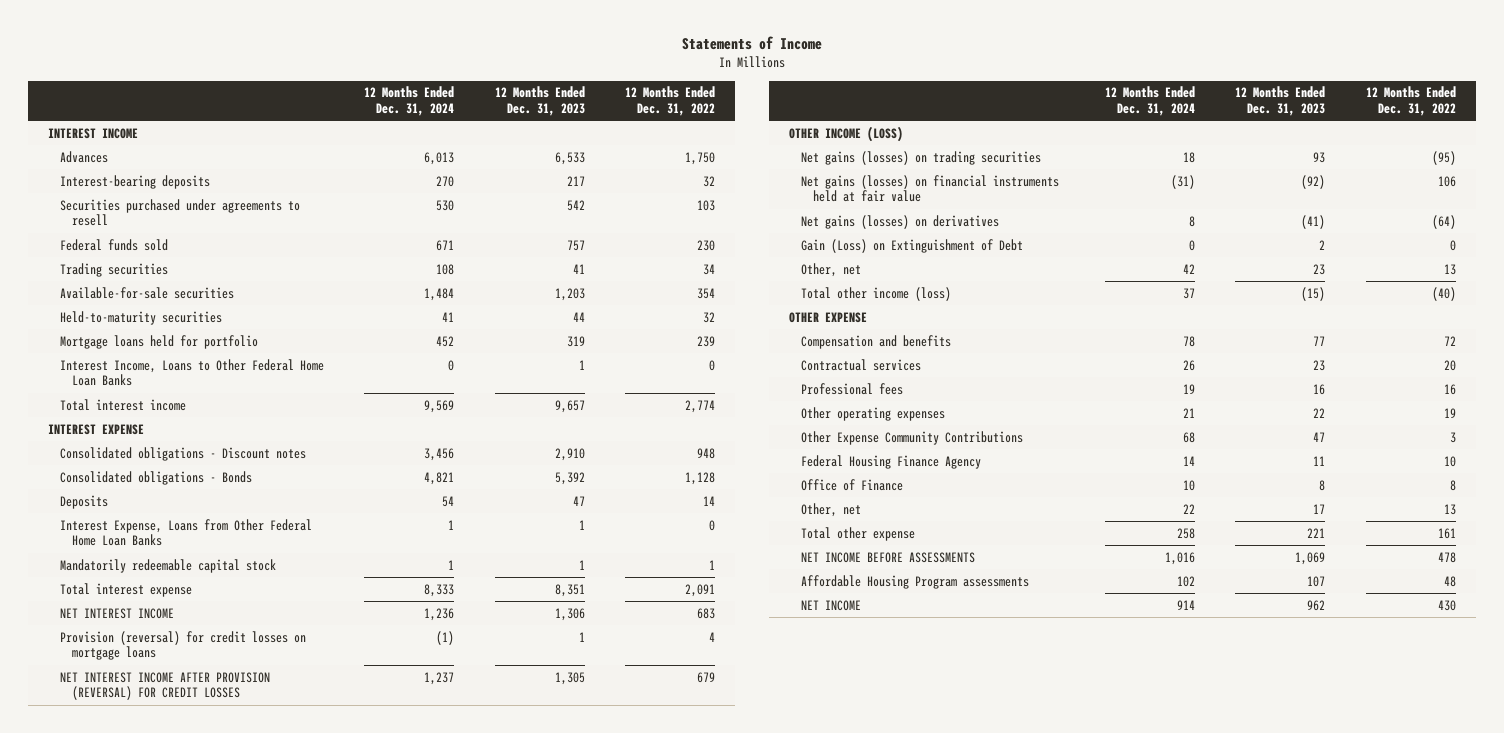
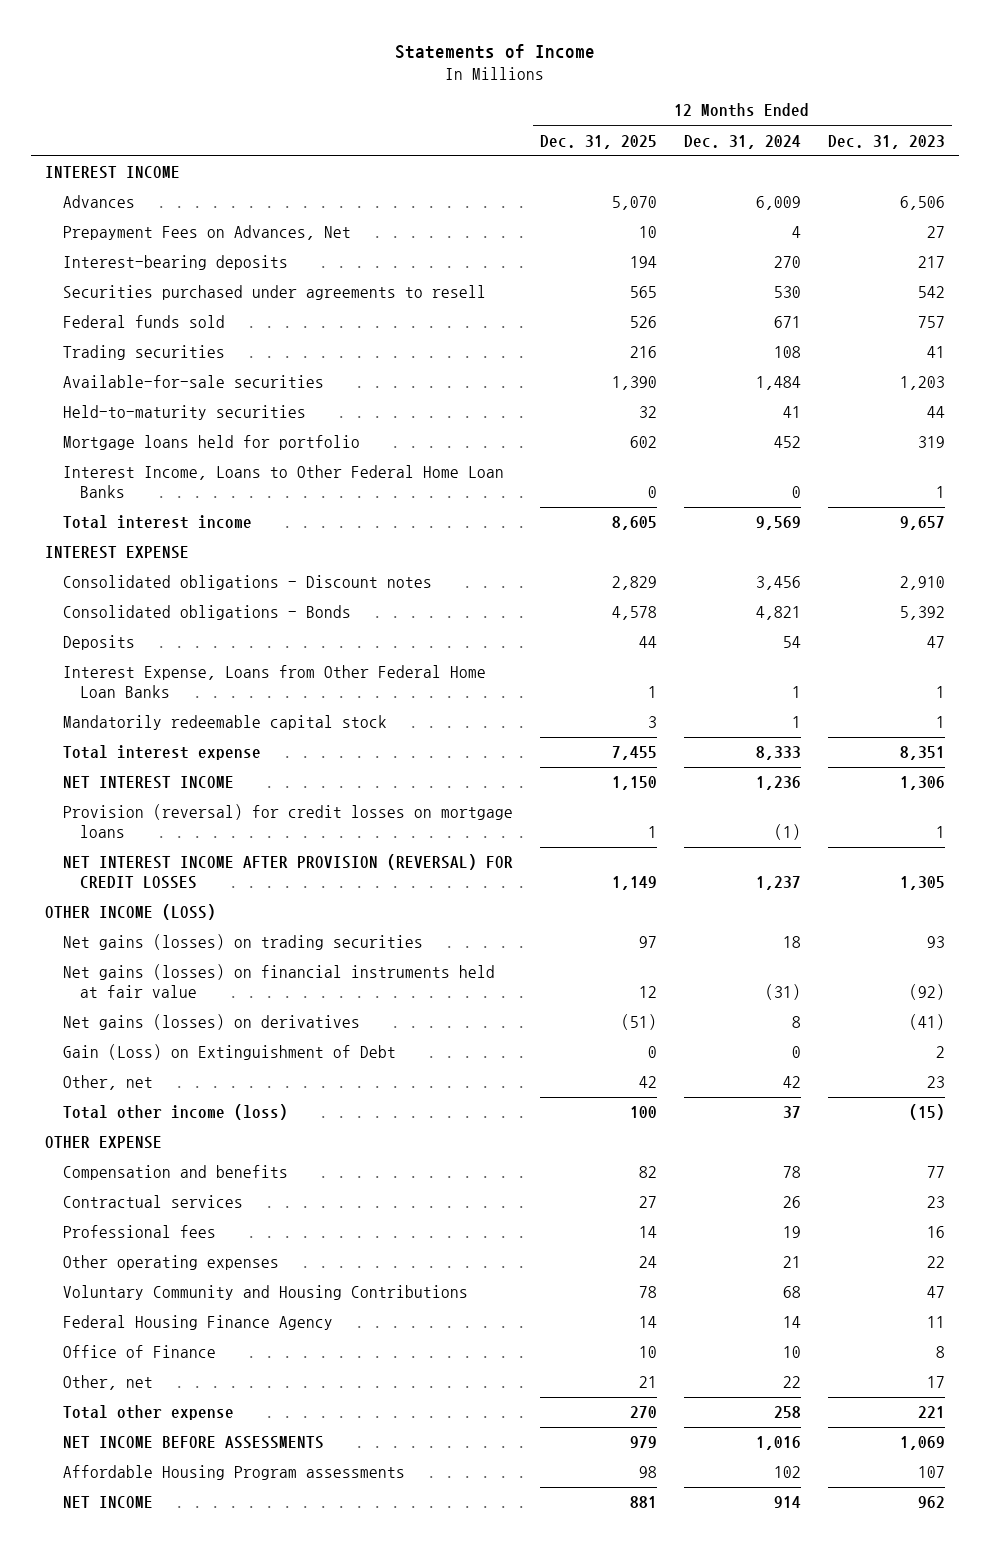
[624,86,715,116] 12 Months Ended Dec. 31, 2022 -> none
none -> [539,134,657,149] Dec. 31, 2025
[424,151,455,165] 6,013 -> [755,196,801,211] 6,009
[554,151,585,165] 6,533 -> [900,196,946,211] 6,506
none -> [62,225,351,241] Prepayment Fees on Advances, Net
[800,430,1023,445] Other Expense Community Contributions -> [62,1285,468,1301] Voluntary Community and Housing Contributions

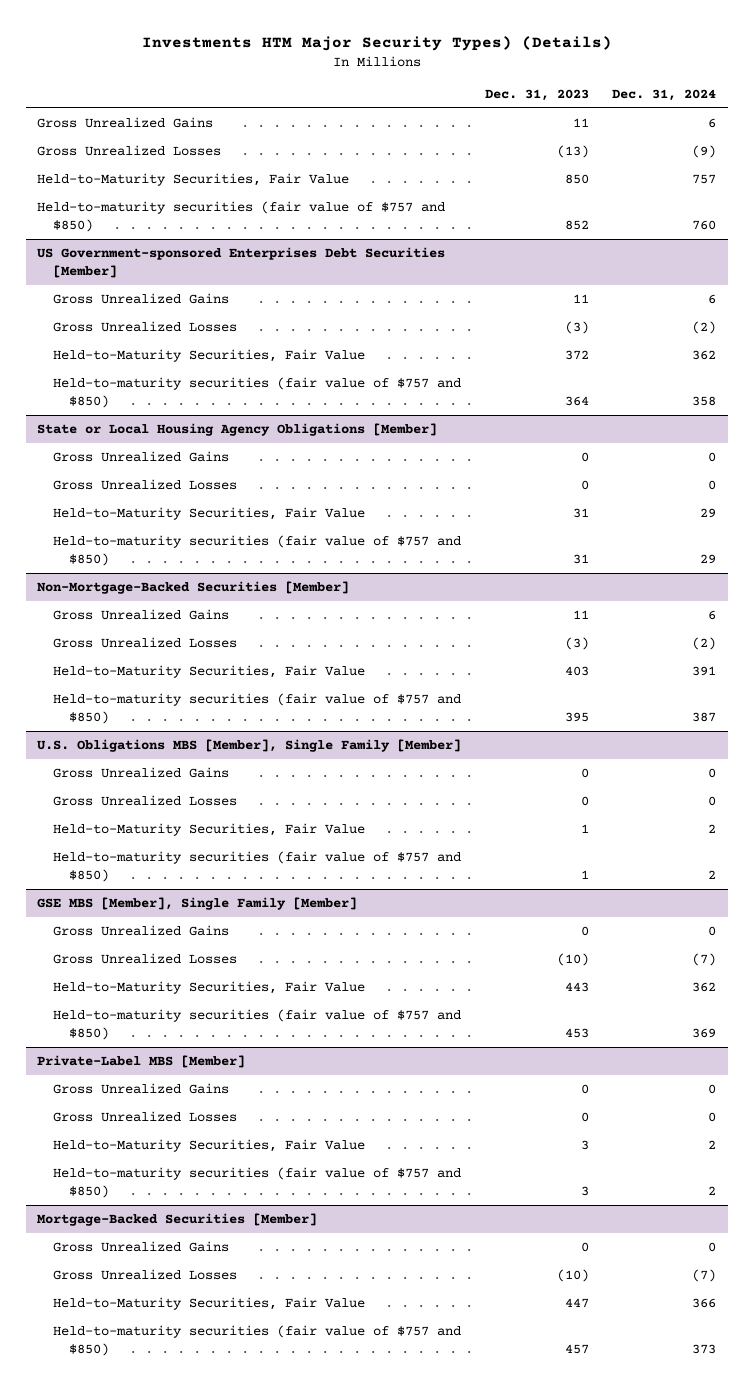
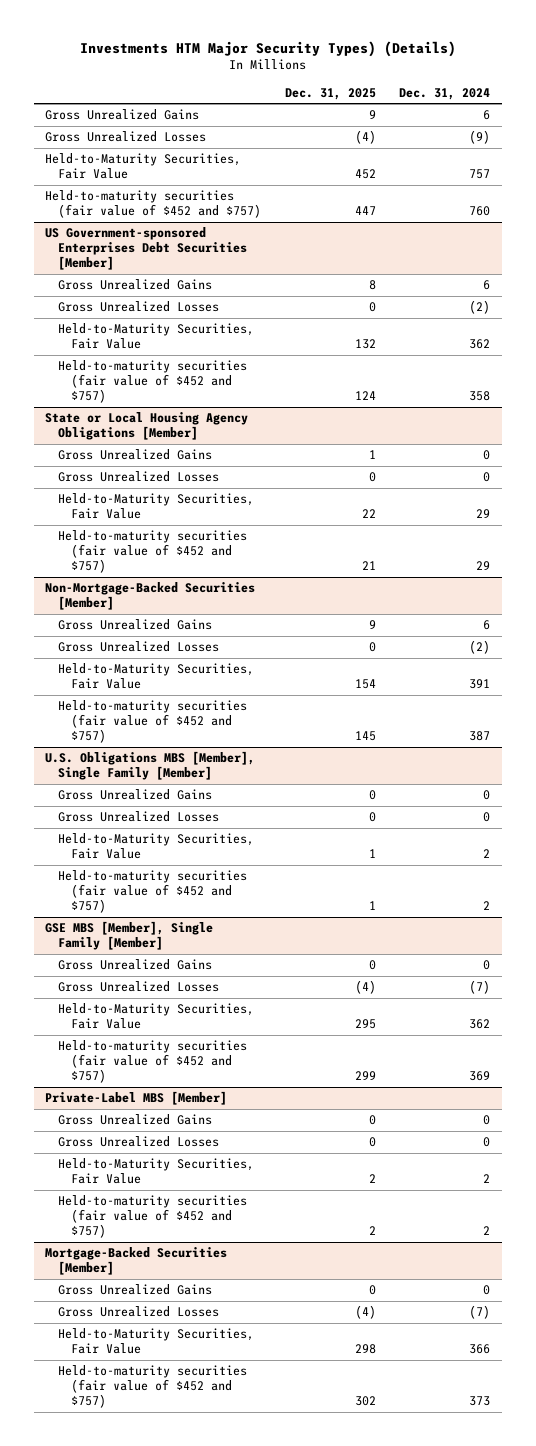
[484,88,589,101] Dec. 31, 2023 -> none
none -> [284,87,376,100] Dec. 31, 2025
[37,200,446,232] Held-to-maturity securities (fair value of $757 and $850) -> [45,190,262,219] Held-to-maturity securities (fair value of $452 and $757)
[53,376,462,408] Held-to-maturity securities (fair value of $757 and $850) -> [58,360,248,404] Held-to-maturity securities (fair value of $452 and $757)
[53,534,462,566] Held-to-maturity securities (fair value of $757 and $850) -> [58,530,248,574] Held-to-maturity securities (fair value of $452 and $757)
[53,692,462,724] Held-to-maturity securities (fair value of $757 and $850) -> [58,700,248,744] Held-to-maturity securities (fair value of $452 and $757)
[53,850,462,882] Held-to-maturity securities (fair value of $757 and $850) -> [58,870,248,914] Held-to-maturity securities (fair value of $452 and $757)
[53,1008,462,1040] Held-to-maturity securities (fair value of $757 and $850) -> [58,1040,248,1084] Held-to-maturity securities (fair value of $452 and $757)
[53,1166,462,1198] Held-to-maturity securities (fair value of $757 and $850) -> [58,1195,248,1239] Held-to-maturity securities (fair value of $452 and $757)
[53,1324,462,1356] Held-to-maturity securities (fair value of $757 and $850) -> [58,1365,248,1409] Held-to-maturity securities (fair value of $452 and $757)

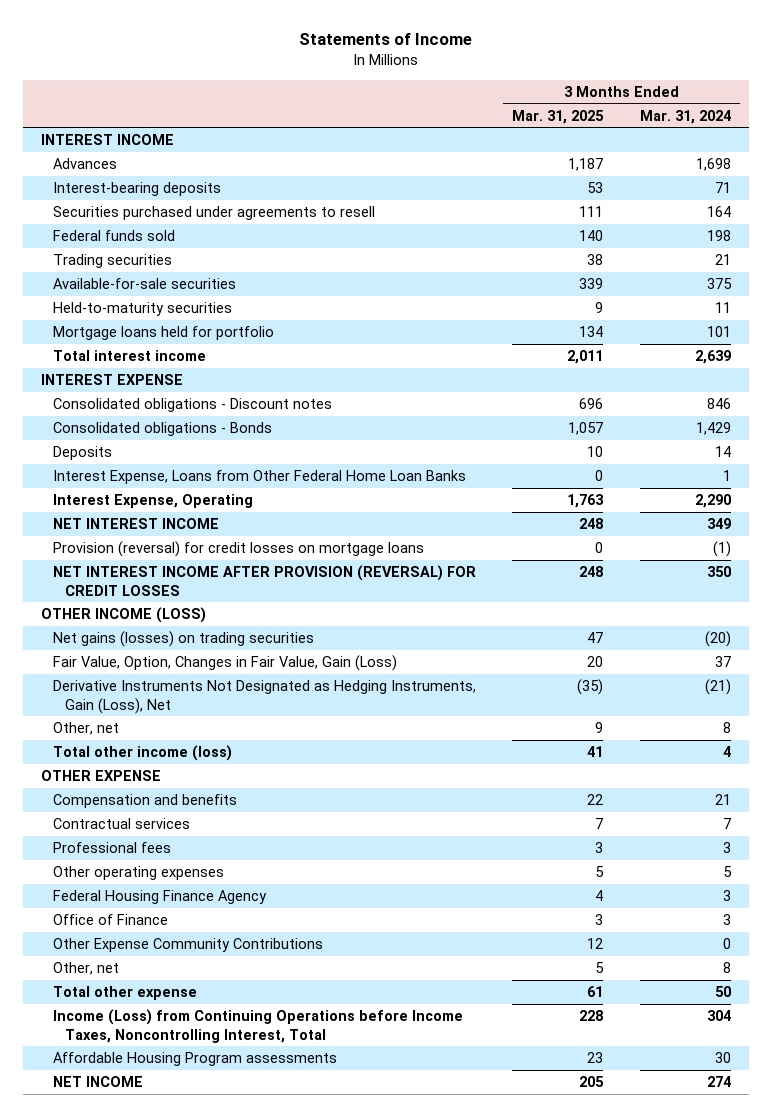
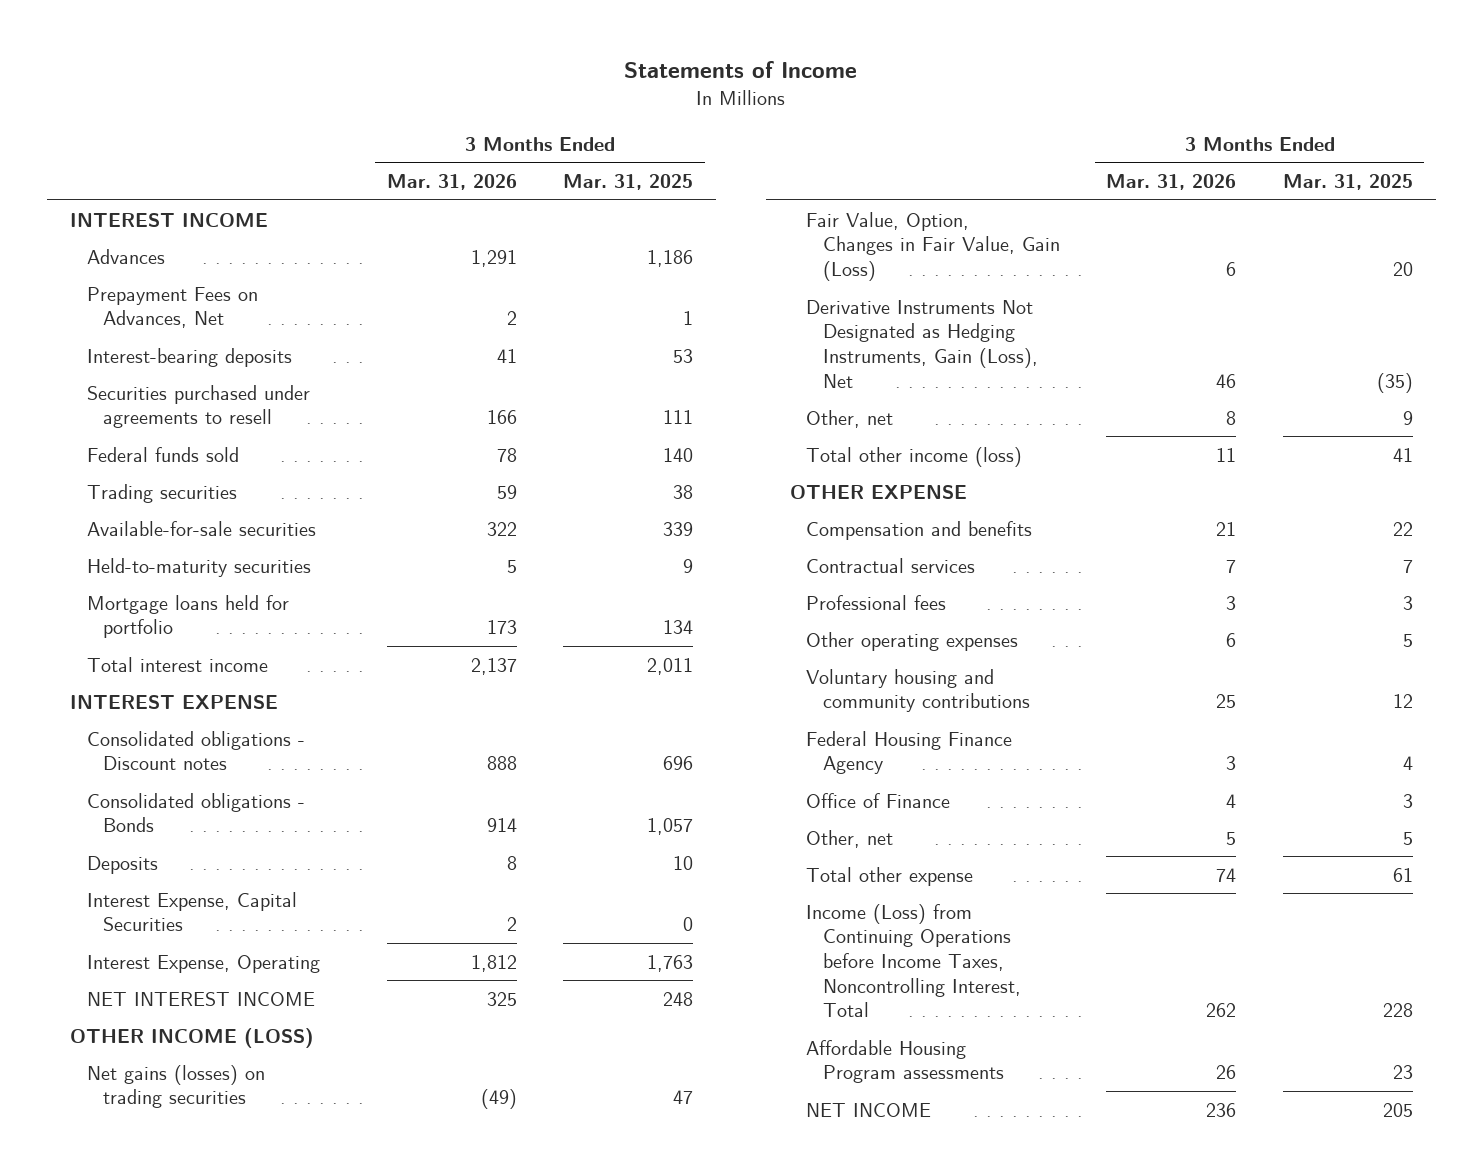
[639,109,731,124] Mar. 31, 2024 -> none
none -> [386,174,517,191] Mar. 31, 2026
[568,158,604,172] 1,187 -> [647,249,694,267] 1,186
none -> [86,286,258,329] Prepayment Fees on Advances, Net
[52,470,466,485] Interest Expense, Loans from Other Federal Home Loan Banks -> none
none -> [86,891,297,932] Interest Expense, Capital Securities
[52,541,424,558] Provision (reversal) for credit losses on mortgage loans -> none
[52,565,476,596] NET INTEREST INCOME AFTER PROVISION (REVERSAL) FOR CREDIT LOSSES -> none
none -> [806,668,1031,713] Voluntary housing and community contributions
[52,938,323,953] Other Expense Community Contributions -> none

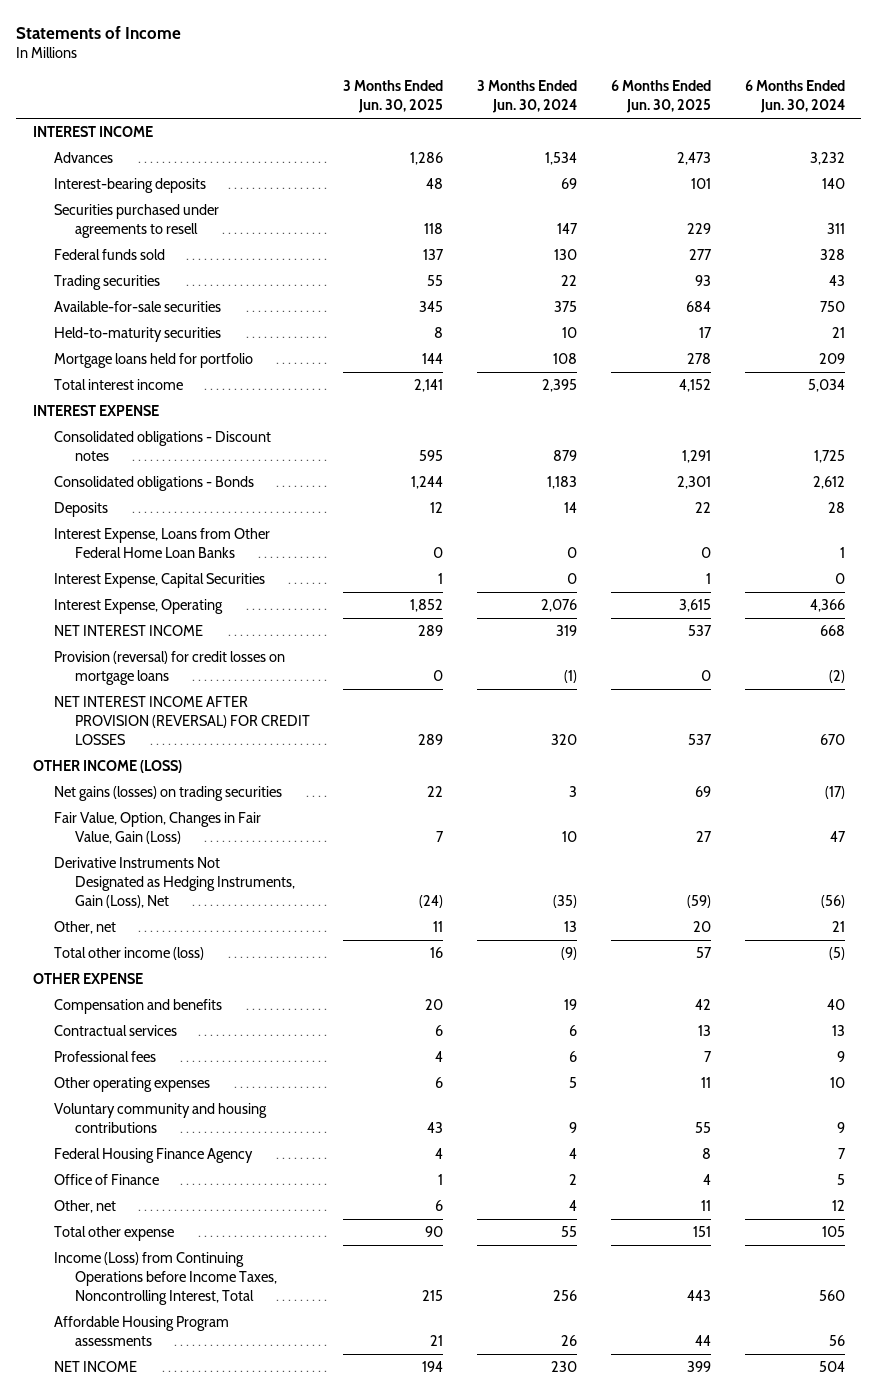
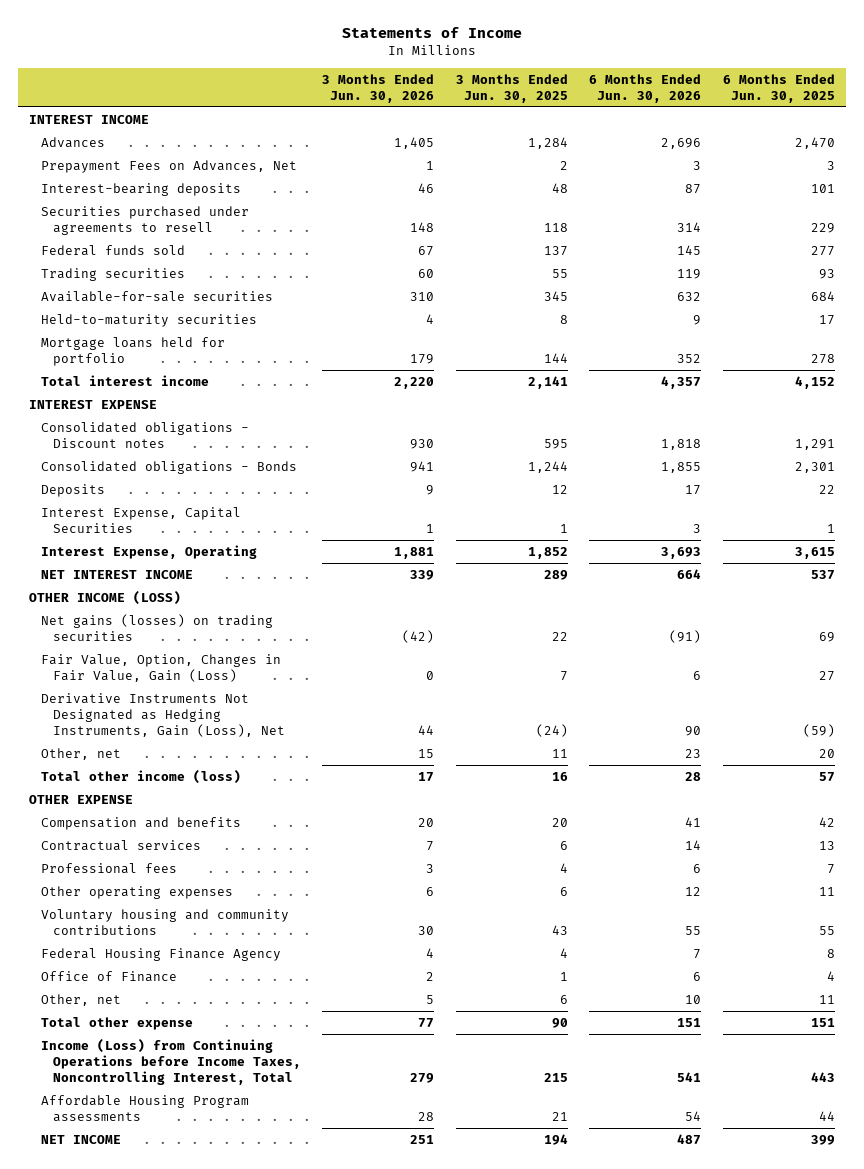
[477,80,578,114] 3 Months Ended Jun. 30, 2024 -> none
[744,80,845,114] 6 Months Ended Jun. 30, 2024 -> none
none -> [322,73,435,103] 3 Months Ended Jun. 30, 2026
none -> [589,73,702,103] 6 Months Ended Jun. 30, 2026
[410,152,444,166] 1,286 -> [527,137,568,150] 1,284
[676,152,711,166] 2,473 -> [794,137,835,150] 2,470
none -> [40,160,297,174] Prepayment Fees on Advances, Net
[53,528,270,559] Interest Expense, Loans from Other Federal Home Loan Banks -> none
[53,651,285,686] Provision (reversal) for credit losses on mortgage loans -> none
[53,696,310,746] NET INTEREST INCOME AFTER PROVISION (REVERSAL) FOR CREDIT LOSSES -> none
[53,1103,267,1134] Voluntary community and housing contributions -> [40,909,289,935] Voluntary housing and community contributions

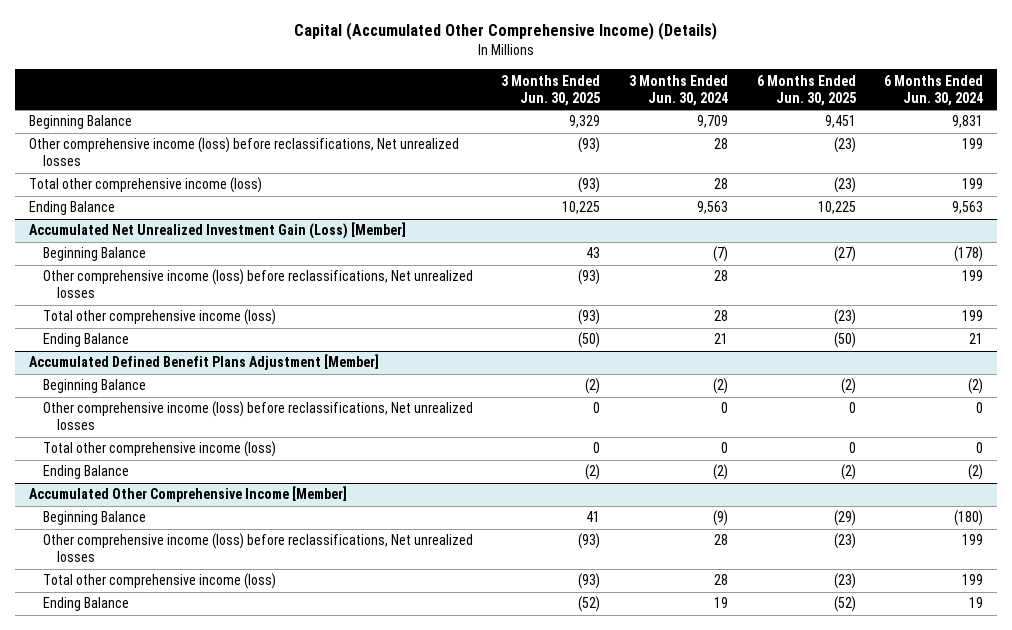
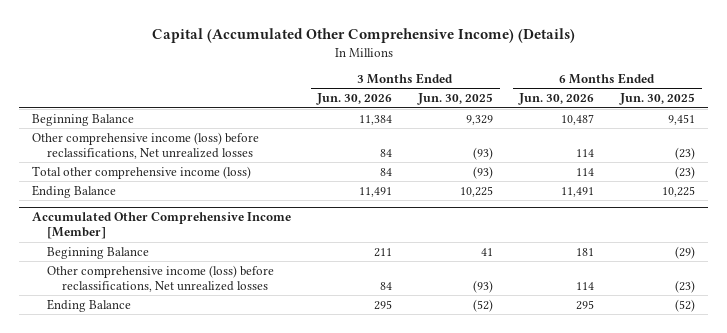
[629,74,729,106] 3 Months Ended Jun. 30, 2024 -> none
[884,74,984,106] 6 Months Ended Jun. 30, 2024 -> none
none -> [316,93,393,106] Jun. 30, 2026
none -> [518,93,595,106] Jun. 30, 2026
[28,222,406,240] Accumulated Net Unrealized Investment Gain (Loss) [Member] -> none
[42,247,146,262] Beginning Balance -> none
[42,269,473,299] Other comprehensive income (loss) before reclassifications, Net unrealized losses -> none
[42,309,276,326] Total other comprehensive income (loss) -> none
[42,333,129,348] Ending Balance -> none
[28,354,379,371] Accumulated Defined Benefit Plans Adjustment [Member] -> none
[42,379,146,394] Beginning Balance -> none
[42,401,473,431] Other comprehensive income (loss) before reclassifications, Net unrealized losses -> none
[42,441,276,458] Total other comprehensive income (loss) -> none
[42,465,129,480] Ending Balance -> none
[42,573,276,590] Total other comprehensive income (loss) -> none

